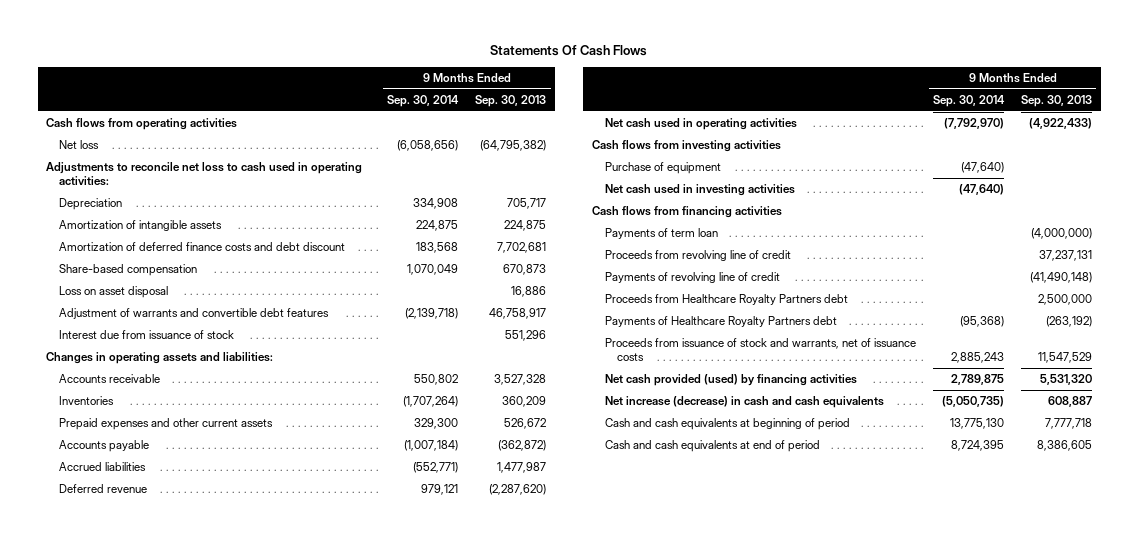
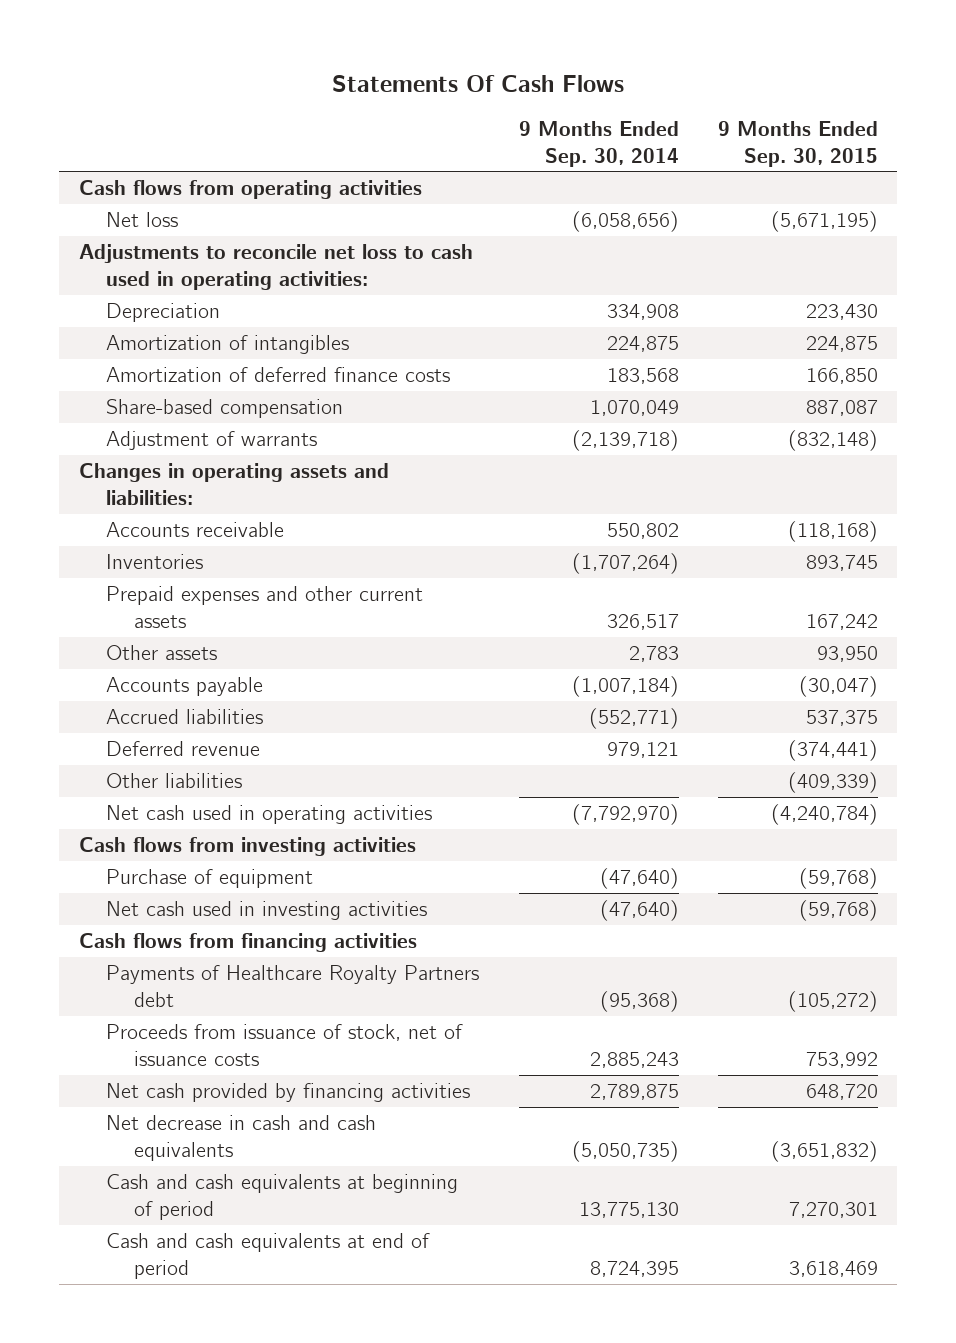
[475,94,547,107] Sep. 30, 2013 -> none
none -> [717,120,878,167] 9 Months Ended Sep. 30, 2015
[58,220,222,232] Amortization of intangible assets -> [106,335,350,355] Amortization of intangibles
[58,242,345,252] Amortization of deferred finance costs and debt discount -> [106,367,451,383] Amortization of deferred finance costs
[58,286,168,299] Loss on asset disposal -> none
[58,330,234,340] Interest due from issuance of stock -> none
[58,308,329,320] Adjustment of warrants and convertible debt features -> [106,431,318,451] Adjustment of warrants
[414,418,459,430] 329,300 -> [606,613,679,630] 326,517
none -> [106,645,218,661] Other assets
none -> [106,773,243,789] Other liabilities
[604,228,718,240] Payments of term loan -> none
[604,250,791,262] Proceeds from revolving line of credit -> none
[604,272,780,284] Payments of revolving line of credit -> none
[604,294,848,306] Proceeds from Healthcare Royalty Partners debt -> none
[604,338,916,361] Proceeds from issuance of stock and warrants, net of issuance costs -> [106,1024,464,1066] Proceeds from issuance of stock, net of issuance costs
[604,374,857,387] Net cash provided (used) by financing activities -> [106,1083,471,1103] Net cash provided by financing activities
[604,396,884,409] Net increase (decrease) in cash and cash equivalents -> [106,1115,377,1161] Net decrease in cash and cash equivalents

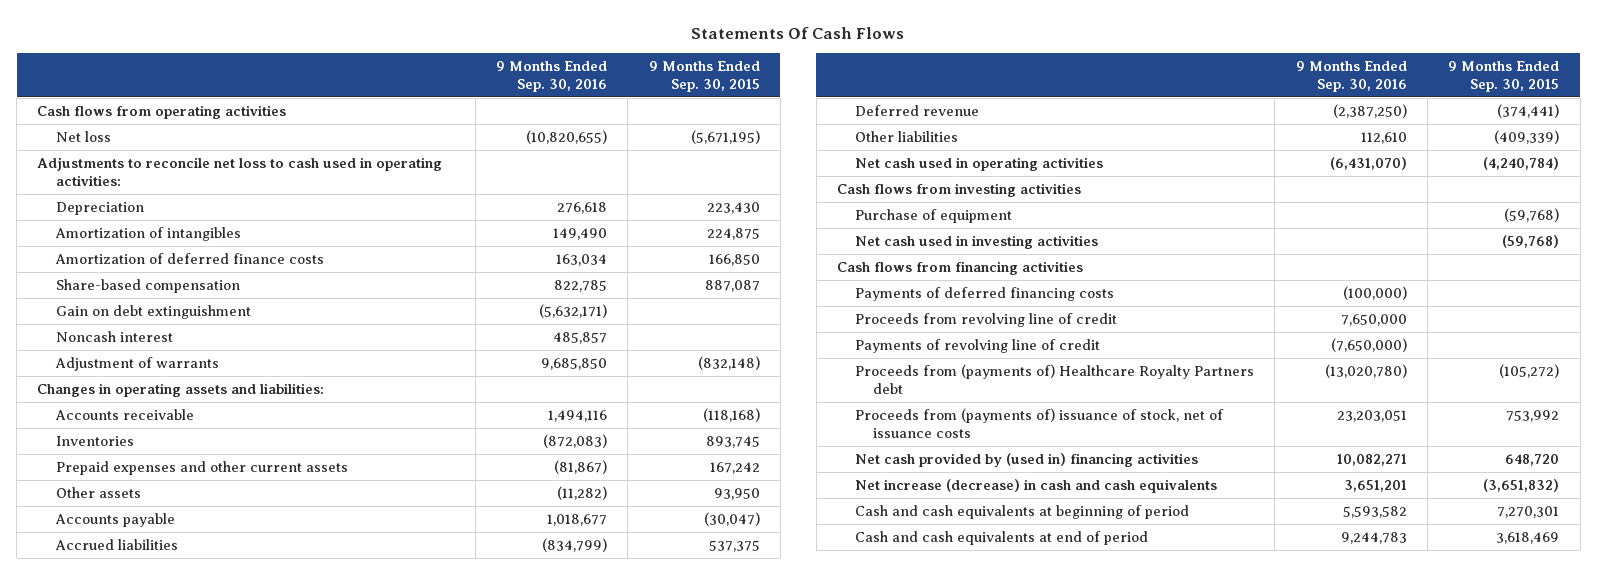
[518,120,679,167] 9 Months Ended Sep. 30, 2014 -> none
none -> [496,61,608,92] 9 Months Ended Sep. 30, 2016
none -> [55,305,251,320] Gain on debt extinguishment
none -> [55,331,173,343] Noncash interest
none -> [855,287,1115,302] Payments of deferred financing costs
none -> [855,313,1118,328] Proceeds from revolving line of credit
none -> [855,339,1101,354] Payments of revolving line of credit
[106,965,480,1007] Payments of Healthcare Royalty Partners debt -> [855,364,1255,394] Proceeds from (payments of) Healthcare Royalty Partners debt
[106,1024,464,1066] Proceeds from issuance of stock, net of issuance costs -> [855,408,1225,438] Proceeds from (payments of) issuance of stock, net of issuance costs
[106,1083,471,1103] Net cash provided by financing activities -> [855,453,1199,468] Net cash provided by (used in) financing activities
[106,1115,377,1161] Net decrease in cash and cash equivalents -> [855,479,1218,494] Net increase (decrease) in cash and cash equivalents

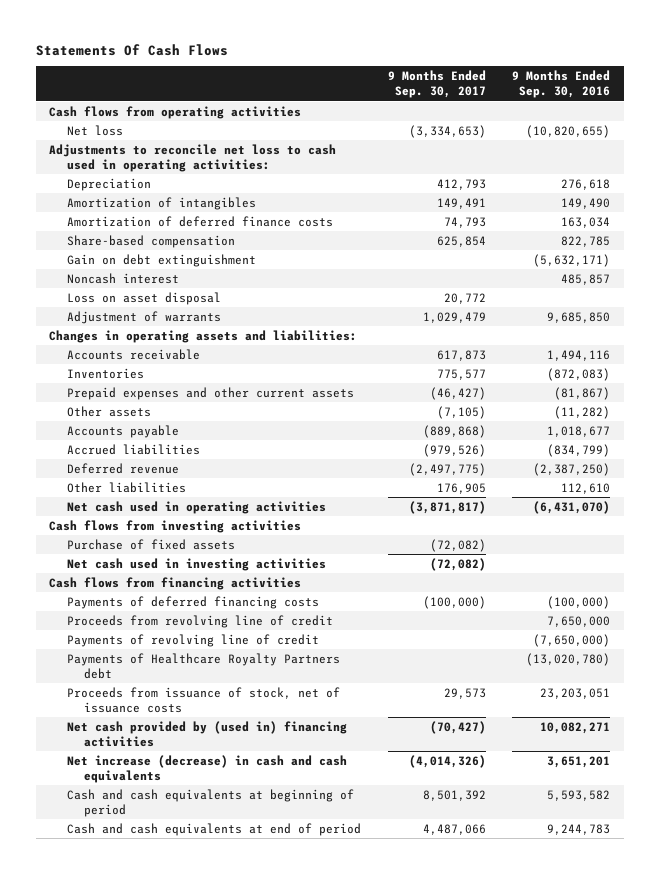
[648,61,760,92] 9 Months Ended Sep. 30, 2015 -> none
none -> [387,70,486,99] 9 Months Ended Sep. 30, 2017
none -> [66,291,221,305] Loss on asset disposal
[855,209,1013,224] Purchase of equipment -> none
none -> [66,538,235,550] Purchase of fixed assets
[855,364,1255,394] Proceeds from (payments of) Healthcare Royalty Partners debt -> [66,652,340,679] Payments of Healthcare Royalty Partners debt
[855,408,1225,438] Proceeds from (payments of) issuance of stock, net of issuance costs -> [66,686,340,713] Proceeds from issuance of stock, net of issuance costs

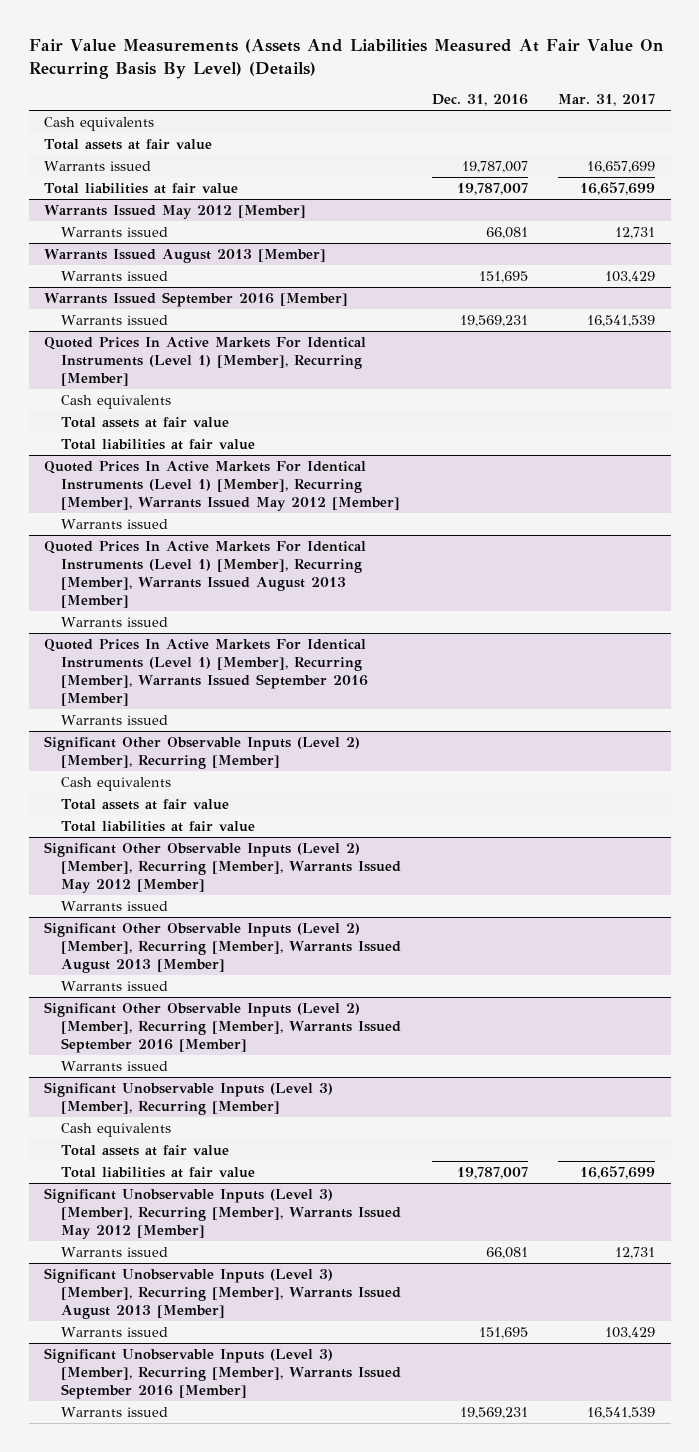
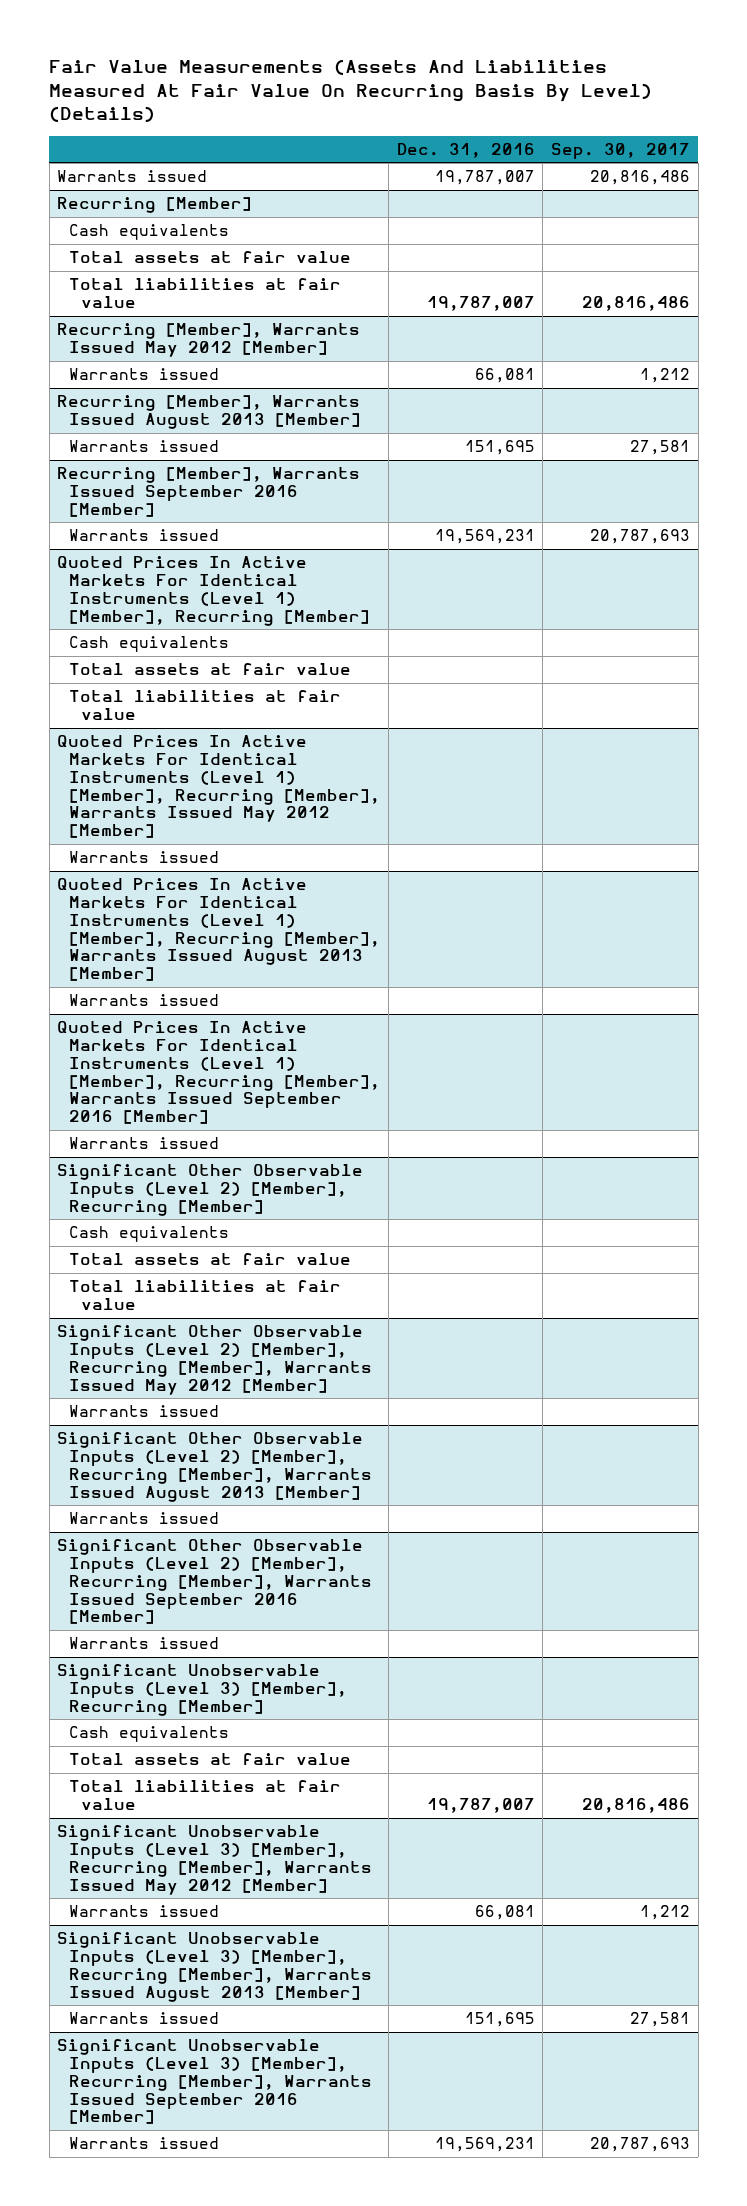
[558,94,656,107] Mar. 31, 2017 -> none
none -> [550,142,690,159] Sep. 30, 2017
[43,160,151,171] Warrants issued -> [57,170,208,183] Warrants issued
none -> [57,197,253,214] Recurring [Member]
[43,204,306,219] Warrants Issued May 2012 [Member] -> [57,323,361,357] Recurring [Member], Warrants Issued May 2012 [Member]
[43,248,326,263] Warrants Issued August 2013 [Member] -> [57,395,362,429] Recurring [Member], Warrants Issued August 2013 [Member]
[43,291,348,307] Warrants Issued September 2016 [Member] -> [57,467,361,517] Recurring [Member], Warrants Issued September 2016 [Member]

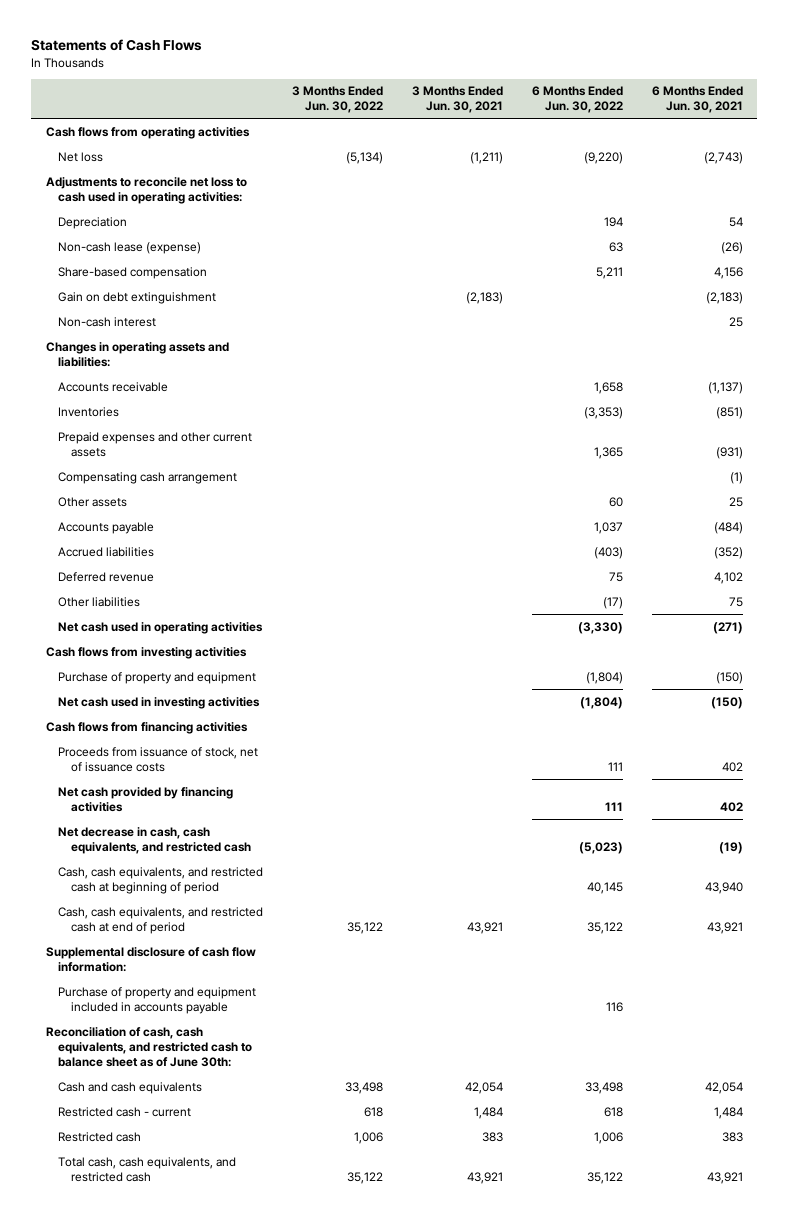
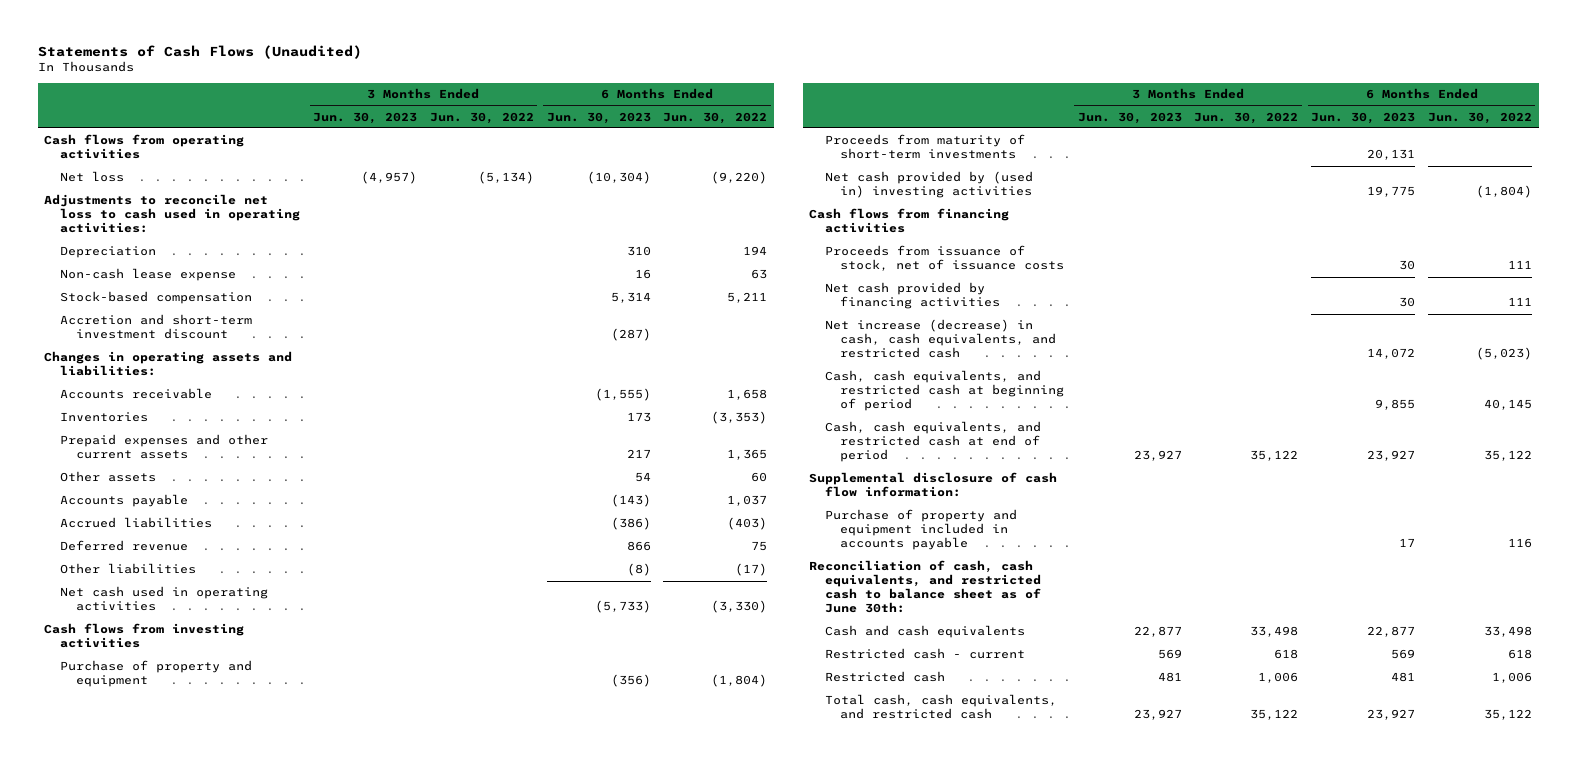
[31,39,203,52] Statements of Cash Flows -> [37,44,362,59] Statements of Cash Flows (Unaudited)
[411,86,503,114] 3 Months Ended Jun. 30, 2021 -> none
[651,86,743,114] 6 Months Ended Jun. 30, 2021 -> none
none -> [312,111,417,124] Jun. 30, 2023
none -> [546,111,651,124] Jun. 30, 2023
[58,291,217,304] Gain on debt extinguishment -> none
[58,316,157,327] Non-cash interest -> none
[58,241,202,254] Non-cash lease (expense) -> [59,268,236,282] Non-cash lease expense
[58,266,208,279] Share-based compensation -> [59,291,252,305] Stock-based compensation
none -> [59,314,252,340] Accretion and short-term investment discount
[58,471,238,484] Compensating cash arrangement -> none
none -> [824,134,1025,160] Proceeds from maturity of short-term investments
[58,696,261,709] Net cash used in investing activities -> [824,171,1033,199] Net cash provided by (used in) investing activities
[58,826,251,854] Net decrease in cash, cash equivalents, and restricted cash -> [824,319,1057,359] Net increase (decrease) in cash, cash equivalents, and restricted cash

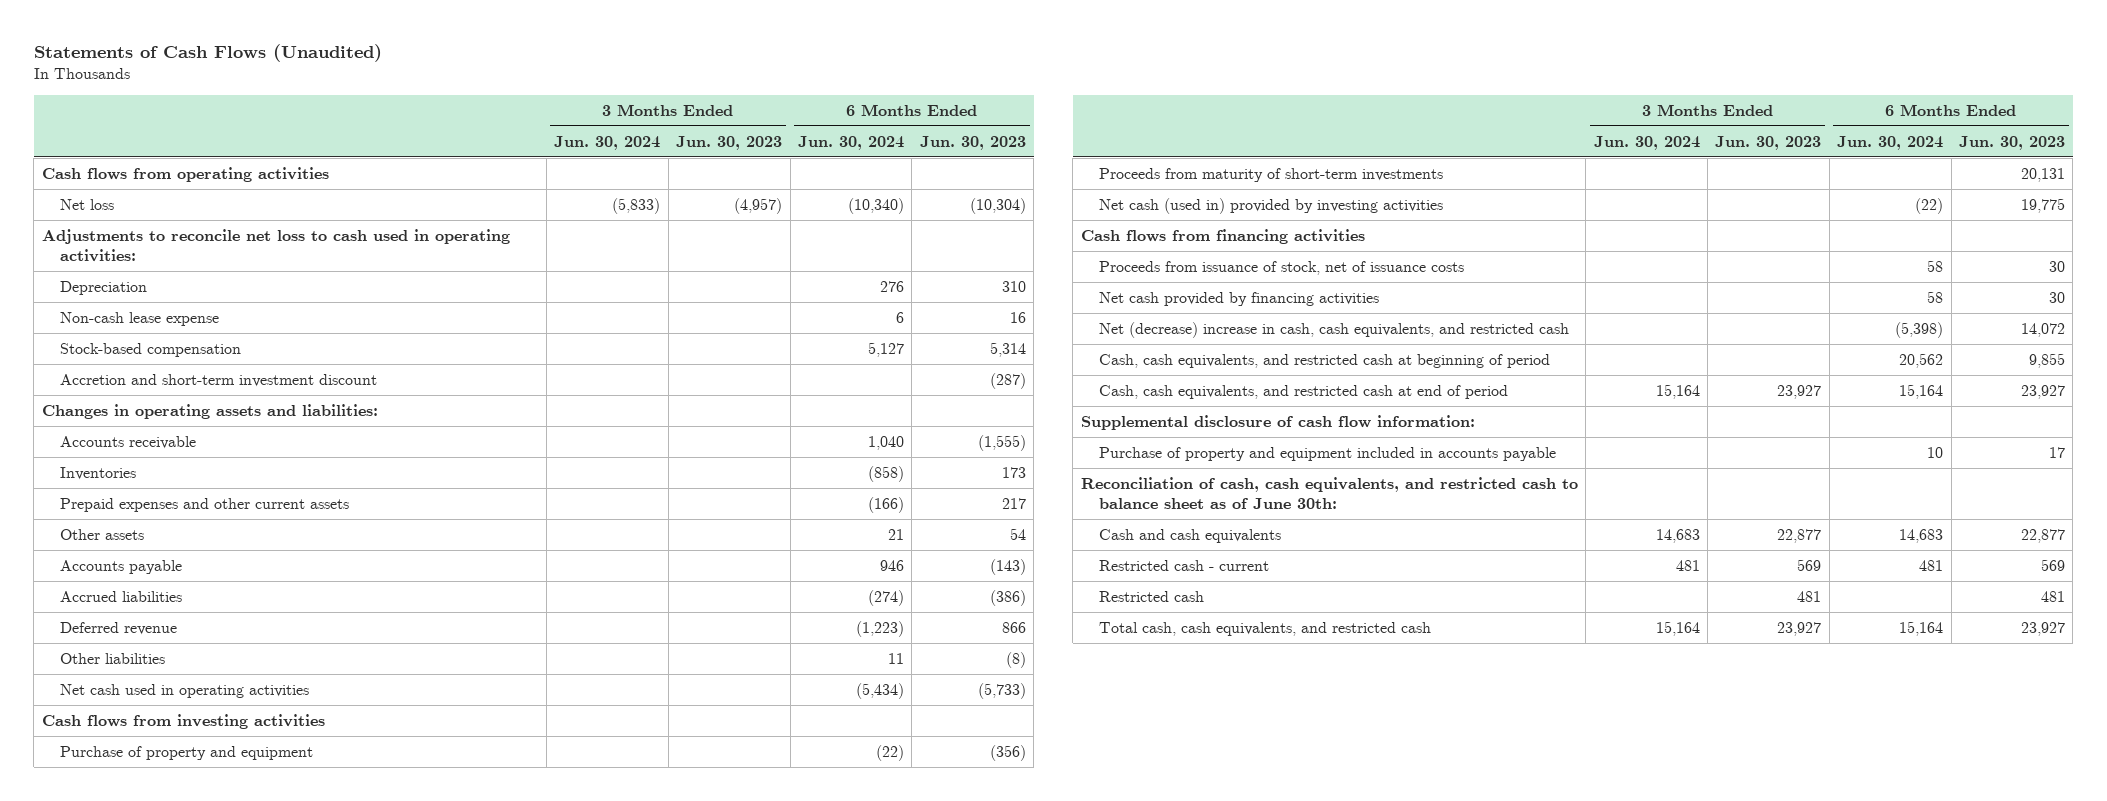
[429,111,534,124] Jun. 30, 2022 -> none
[663,111,768,124] Jun. 30, 2022 -> none
none -> [554,135,661,150] Jun. 30, 2024
none -> [798,135,905,150] Jun. 30, 2024
[824,171,1033,199] Net cash provided by (used in) investing activities -> [1098,197,1443,214] Net cash (used in) provided by investing activities
[824,319,1057,359] Net increase (decrease) in cash, cash equivalents, and restricted cash -> [1098,321,1569,338] Net (decrease) increase in cash, cash equivalents, and restricted cash

